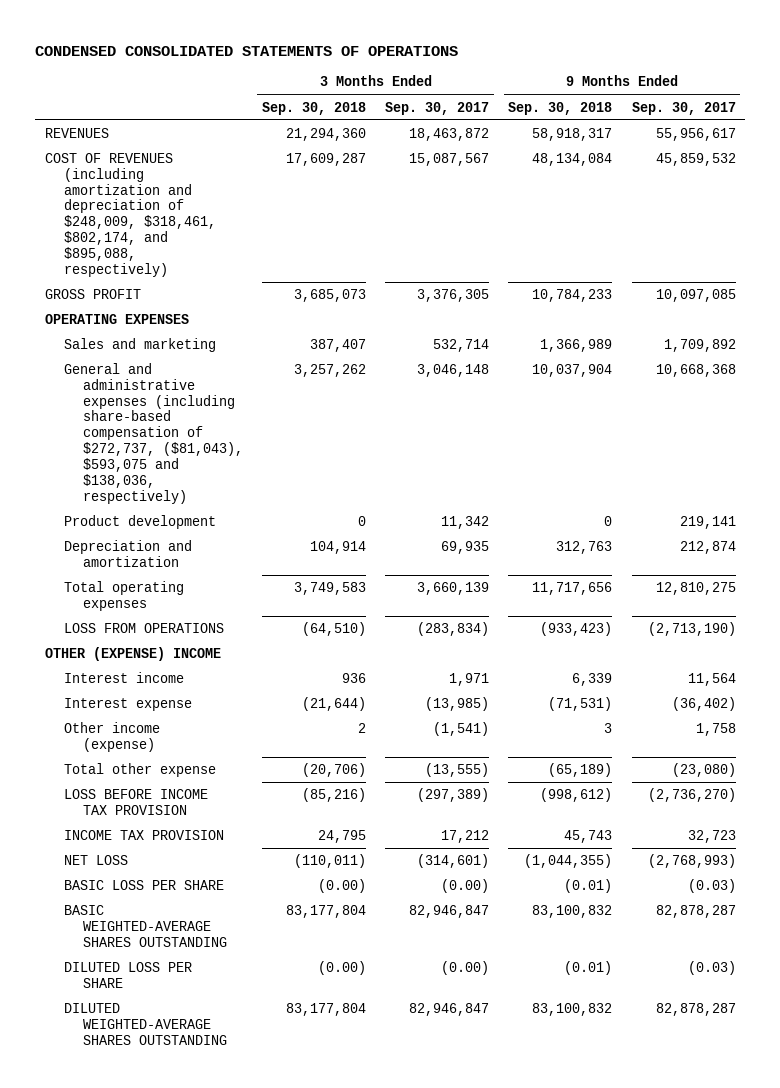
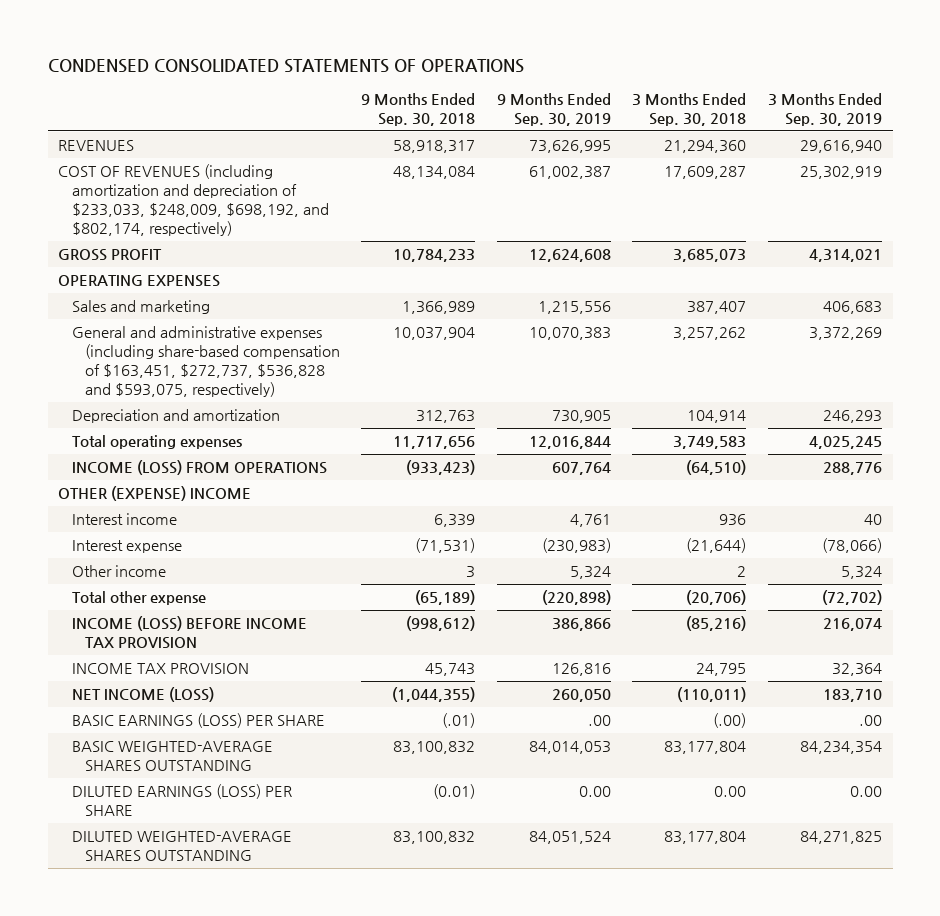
[385,101,490,115] Sep. 30, 2017 -> none
[631,101,736,115] Sep. 30, 2017 -> none
none -> [496,93,611,126] 9 Months Ended Sep. 30, 2019
none -> [767,93,882,126] 3 Months Ended Sep. 30, 2019
[44,152,216,277] COST OF REVENUES (including amortization and depreciation of $248,009, $318,461, $802,174, and $895,088, respectively) -> [58,164,329,236] COST OF REVENUES (including amortization and depreciation of $233,033, $248,009, $698,192, and $802,174, respectively)
[63,514,216,529] Product development -> none
[63,362,243,504] General and administrative expenses (including share-based compensation of $272,737, ($81,043), $593,075 and $138,036, respectively) -> [71,326,340,397] General and administrative expenses (including share-based compensation of $163,451, $272,737, $536,828 and $593,075, respectively)
[63,622,224,633] LOSS FROM OPERATIONS -> [71,460,327,476] INCOME (LOSS) FROM OPERATIONS
[63,721,160,752] Other income (expense) -> [71,565,166,578] Other income
[63,788,208,815] LOSS BEFORE INCOME TAX PROVISION -> [71,616,307,650] INCOME (LOSS) BEFORE INCOME TAX PROVISION
[63,854,128,865] NET LOSS -> [71,687,214,703] NET INCOME (LOSS)
[63,879,224,890] BASIC LOSS PER SHARE -> [71,713,325,729] BASIC EARNINGS (LOSS) PER SHARE
[317,878,366,893] (0.00) -> [713,713,747,729] (.00)
[564,878,613,893] (0.01) -> [442,713,476,729] (.01)
[63,961,192,988] DILUTED LOSS PER SHARE -> [71,784,292,817] DILUTED EARNINGS (LOSS) PER SHARE
[317,960,366,975] (0.00) -> [714,786,747,798] 0.00

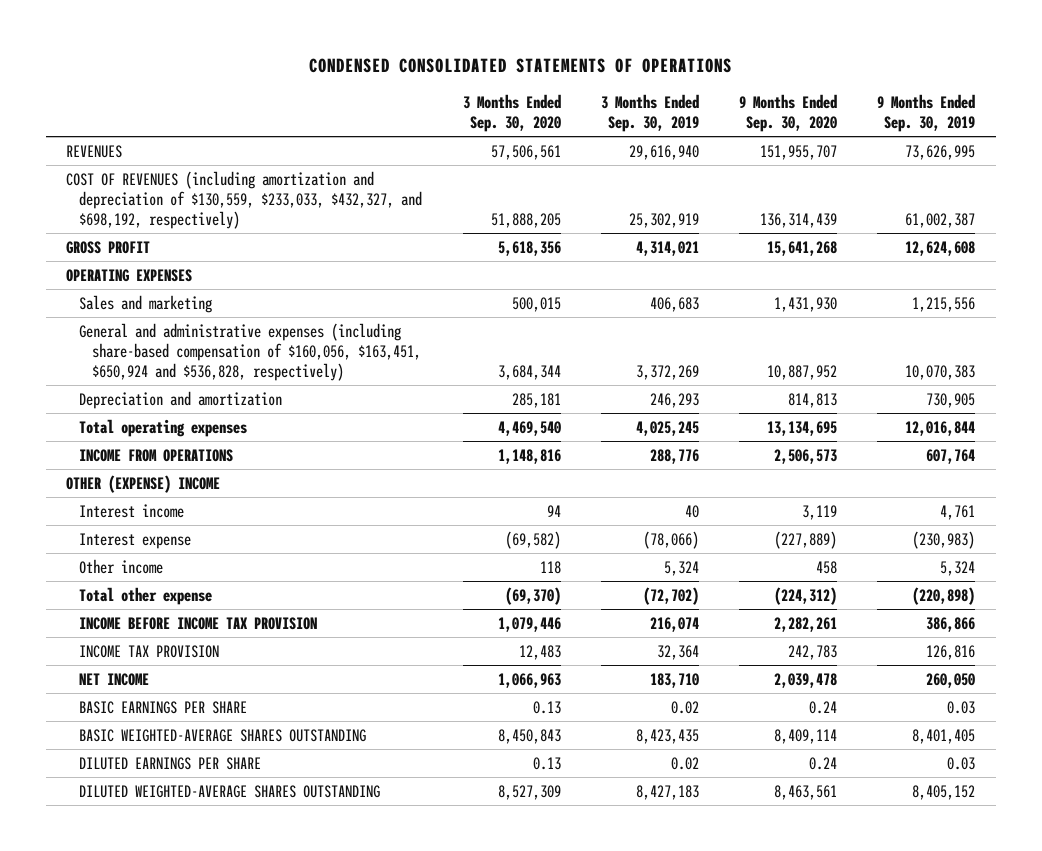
[361,93,476,126] 9 Months Ended Sep. 30, 2018 -> none
[632,93,747,126] 3 Months Ended Sep. 30, 2018 -> none
none -> [462,94,561,132] 3 Months Ended Sep. 30, 2020
none -> [739,94,838,132] 9 Months Ended Sep. 30, 2020
[58,164,329,236] COST OF REVENUES (including amortization and depreciation of $233,033, $248,009, $698,192, and $802,174, respectively) -> [66,170,423,229] COST OF REVENUES (including amortization and depreciation of $130,559, $233,033, $432,327, and $698,192, respectively)
[71,326,340,397] General and administrative expenses (including share-based compensation of $163,451, $272,737, $536,828 and $593,075, respectively) -> [79,322,422,381] General and administrative expenses (including share-based compensation of $160,056, $163,451, $650,924 and $536,828, respectively)
[71,460,327,476] INCOME (LOSS) FROM OPERATIONS -> [79,448,234,462] INCOME FROM OPERATIONS
[71,616,307,650] INCOME (LOSS) BEFORE INCOME TAX PROVISION -> [79,616,318,630] INCOME BEFORE INCOME TAX PROVISION
[71,687,214,703] NET INCOME (LOSS) -> [79,672,150,686] NET INCOME
[71,713,325,729] BASIC EARNINGS (LOSS) PER SHARE -> [79,700,248,714] BASIC EARNINGS PER SHARE
[587,715,611,727] .00 -> [947,700,976,714] 0.03
[858,715,882,727] .00 -> [670,700,699,714] 0.02
[528,741,611,755] 84,014,053 -> [912,728,976,744] 8,401,405
[799,741,882,755] 84,234,354 -> [635,728,699,744] 8,423,435
[71,784,292,817] DILUTED EARNINGS (LOSS) PER SHARE -> [79,756,262,770] DILUTED EARNINGS PER SHARE
[578,786,611,798] 0.00 -> [947,756,976,770] 0.03
[849,786,882,798] 0.00 -> [670,756,699,770] 0.02
[528,831,611,845] 84,051,524 -> [912,784,976,800] 8,405,152
[799,831,882,845] 84,271,825 -> [635,784,699,800] 8,427,183

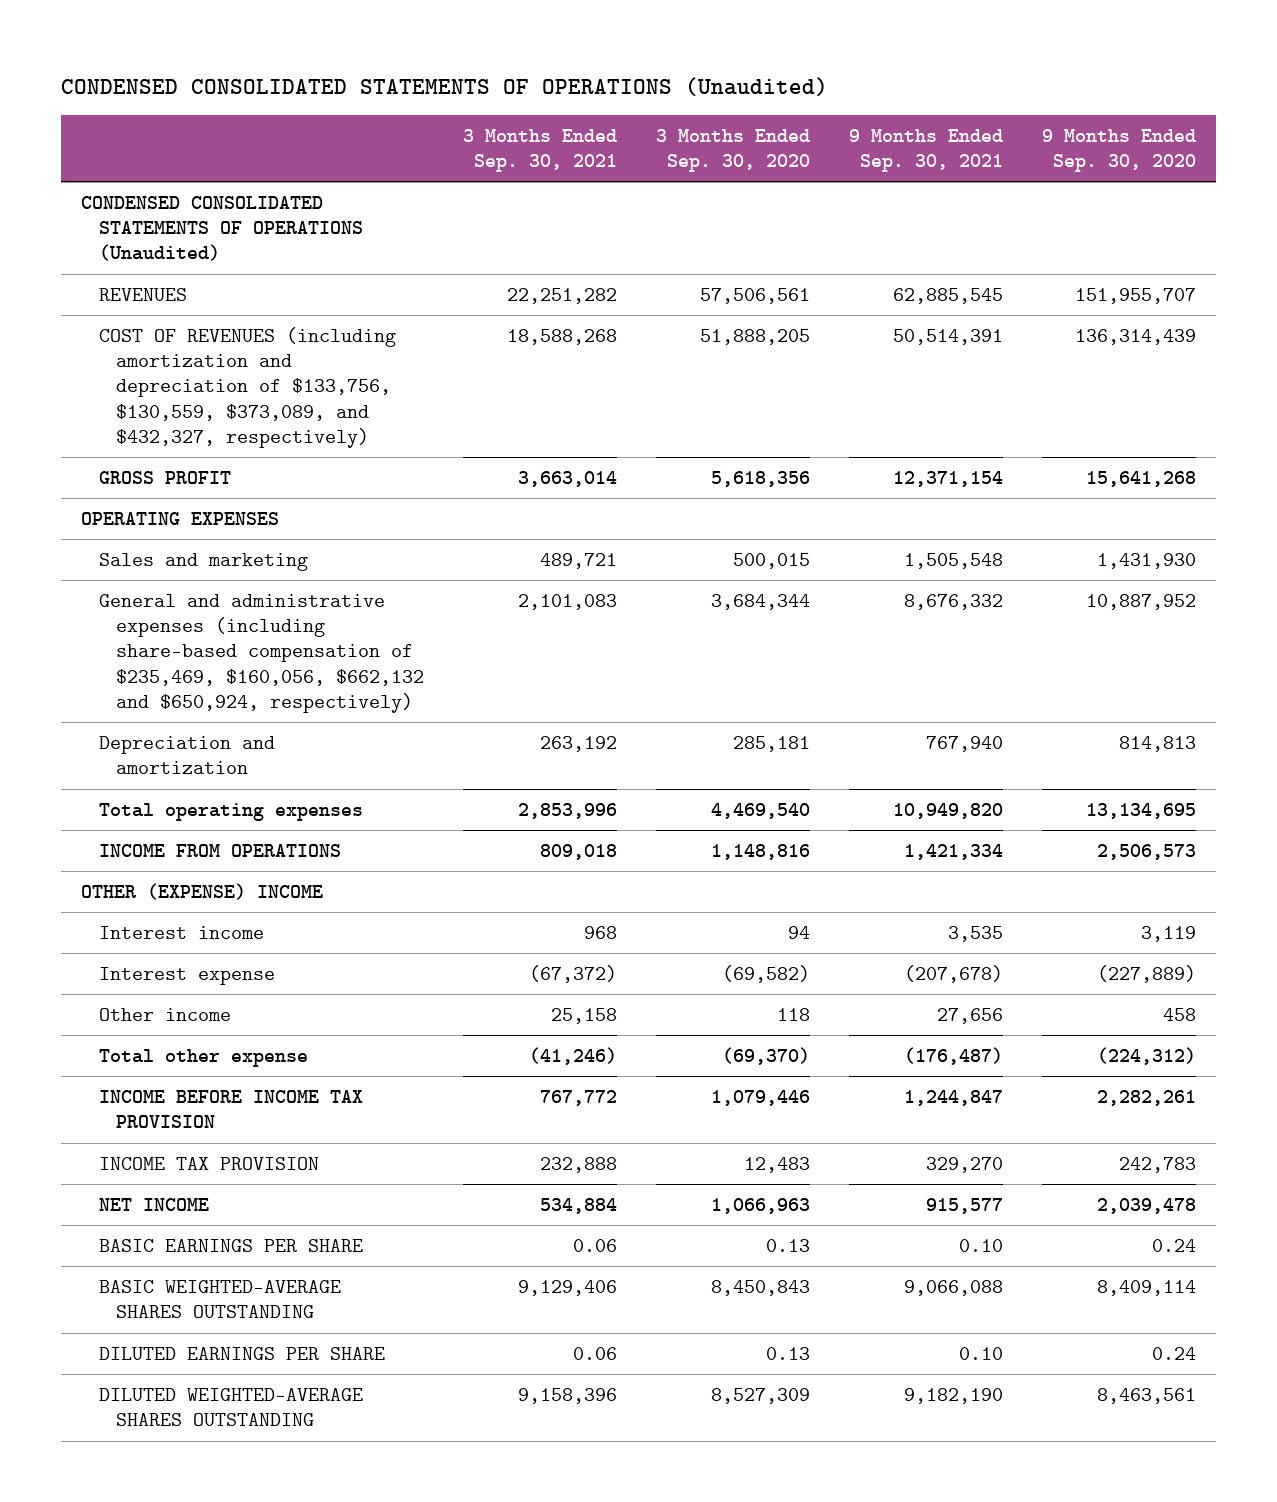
[308,57,732,73] CONDENSED CONSOLIDATED STATEMENTS OF OPERATIONS -> [61,76,829,96] CONDENSED CONSOLIDATED STATEMENTS OF OPERATIONS (Unaudited)
[600,94,699,132] 3 Months Ended Sep. 30, 2019 -> none
[877,94,976,132] 9 Months Ended Sep. 30, 2019 -> none
none -> [463,128,618,172] 3 Months Ended Sep. 30, 2021
none -> [849,128,1004,172] 9 Months Ended Sep. 30, 2021
none -> [80,196,363,262] CONDENSED CONSOLIDATED STATEMENTS OF OPERATIONS (Unaudited)
[66,170,423,229] COST OF REVENUES (including amortization and depreciation of $130,559, $233,033, $432,327, and $698,192, respectively) -> [98,327,396,448] COST OF REVENUES (including amortization and depreciation of $133,756, $130,559, $373,089, and $432,327, respectively)
[79,322,422,381] General and administrative expenses (including share-based compensation of $160,056, $163,451, $650,924 and $536,828, respectively) -> [98,594,425,713] General and administrative expenses (including share-based compensation of $235,469, $160,056, $662,132 and $650,924, respectively)

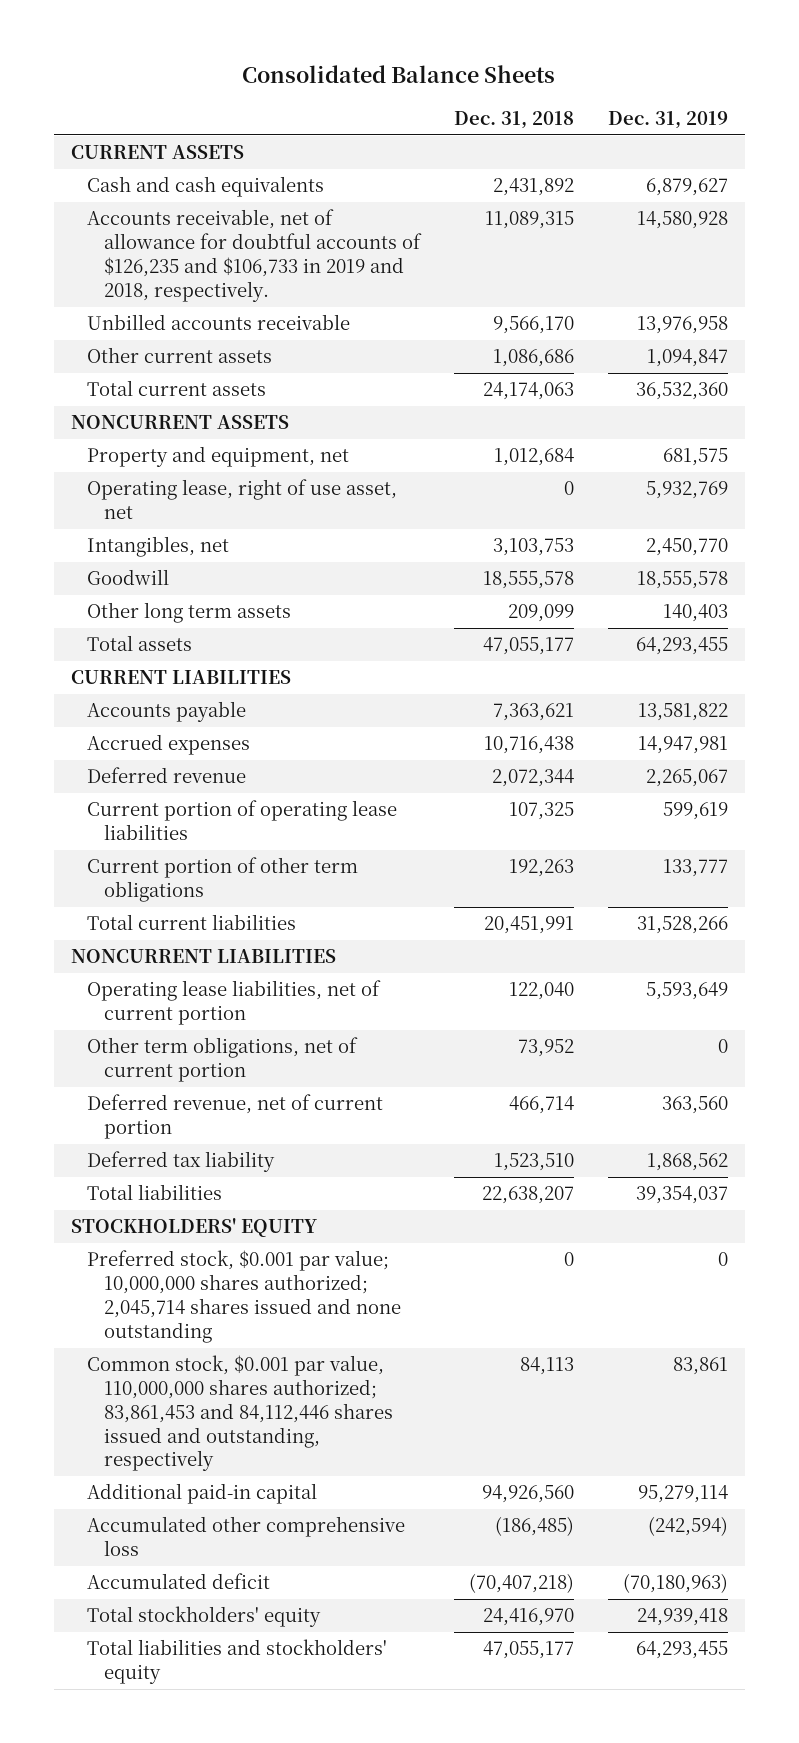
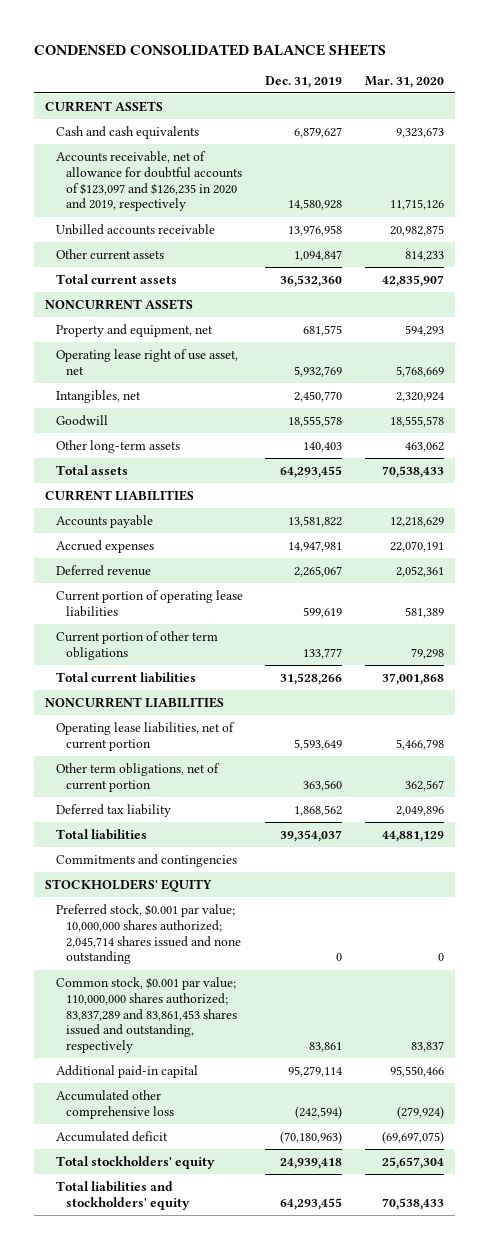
[242,64,556,83] Consolidated Balance Sheets -> [33,43,386,56] CONDENSED CONSOLIDATED BALANCE SHEETS
[453,110,574,129] Dec. 31, 2018 -> none
none -> [364,75,444,88] Mar. 31, 2020
[87,209,423,302] Accounts receivable, net of allowance for doubtful accounts of $126,235 and $106,733 in 2019 and 2018, respectively. -> [55,150,243,212] Accounts receivable, net of allowance for doubtful accounts of $123,097 and $126,235 in 2020 and 2019, respectively
[87,479,398,520] Operating lease, right of use asset, net -> [55,348,238,375] Operating lease right of use asset, net
[87,602,292,624] Other long term assets -> [55,439,180,453] Other long-term assets
[87,1094,384,1140] Deferred revenue, net of current portion -> none
[717,1039,728,1054] 0 -> [303,779,343,791] 363,560
none -> [55,853,237,867] Commitments and contingencies
[87,1355,394,1472] Common stock, $0.001 par value, 110,000,000 shares authorized; 83,861,453 and 84,112,446 shares issued and outstanding, respectively -> [55,976,238,1054] Common stock, $0.001 par value; 110,000,000 shares authorized; 83,837,289 and 83,861,453 shares issued and outstanding, respectively

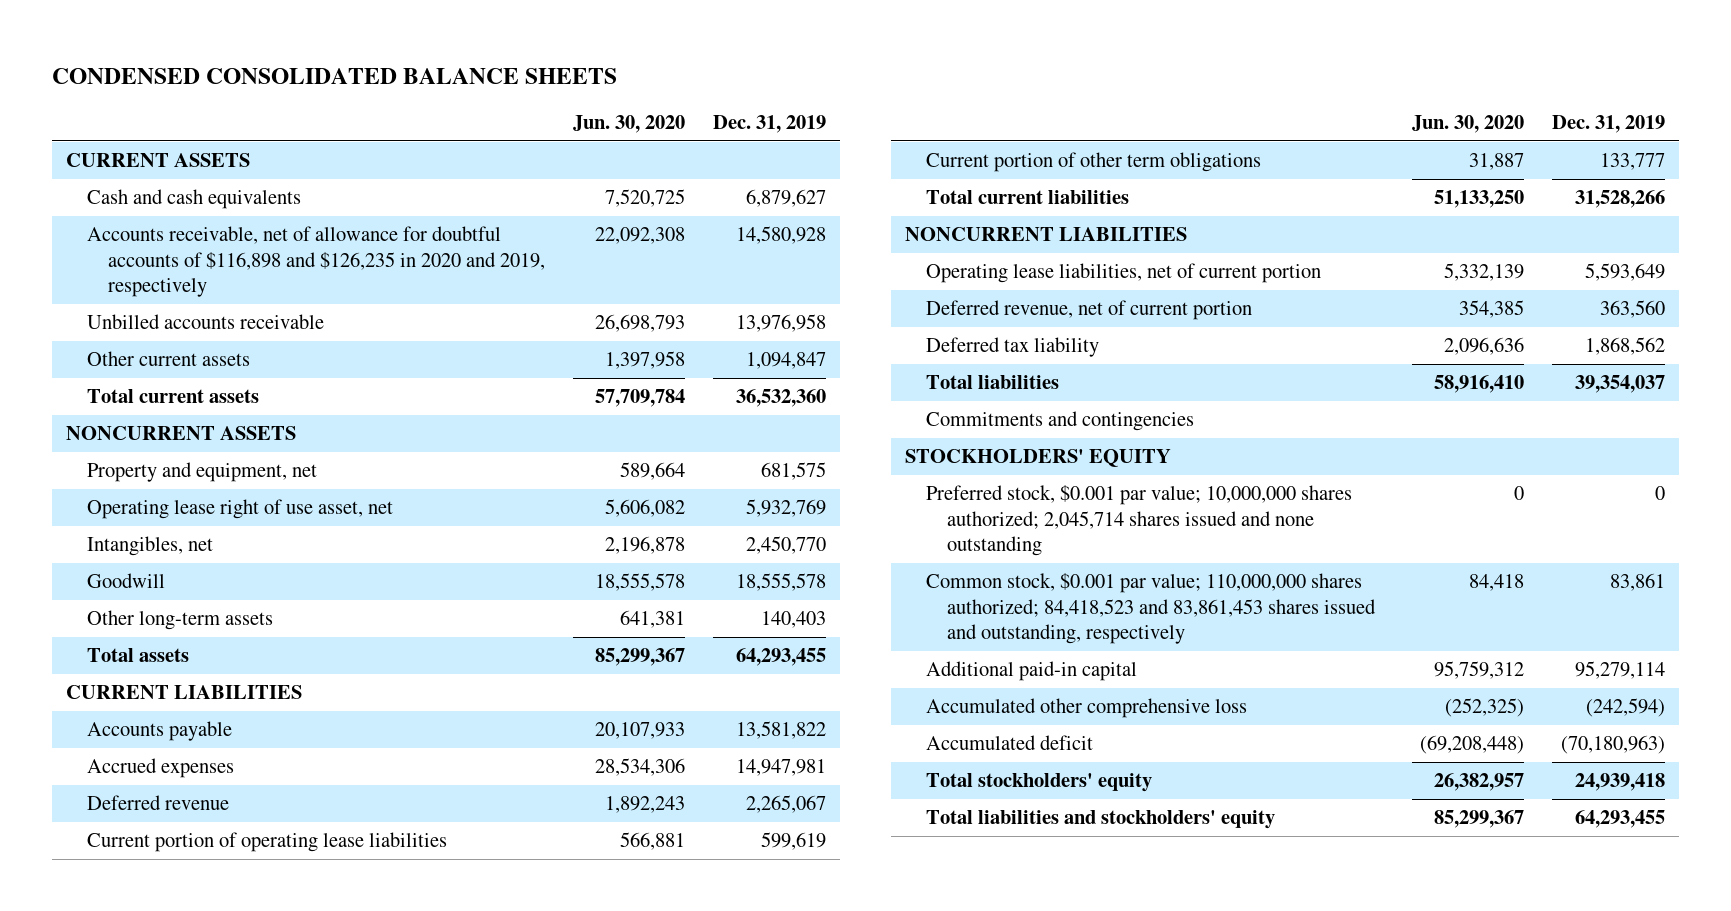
[364,75,444,88] Mar. 31, 2020 -> none
none -> [572,115,685,134] Jun. 30, 2020
[55,150,243,212] Accounts receivable, net of allowance for doubtful accounts of $123,097 and $126,235 in 2020 and 2019, respectively -> [86,226,545,298] Accounts receivable, net of allowance for doubtful accounts of $116,898 and $126,235 in 2020 and 2019, respectively
[55,762,220,792] Other term obligations, net of current portion -> [925,300,1252,321] Deferred revenue, net of current portion
[55,976,238,1054] Common stock, $0.001 par value; 110,000,000 shares authorized; 83,837,289 and 83,861,453 shares issued and outstanding, respectively -> [925,573,1376,645] Common stock, $0.001 par value; 110,000,000 shares authorized; 84,418,523 and 83,861,453 shares issued and outstanding, respectively

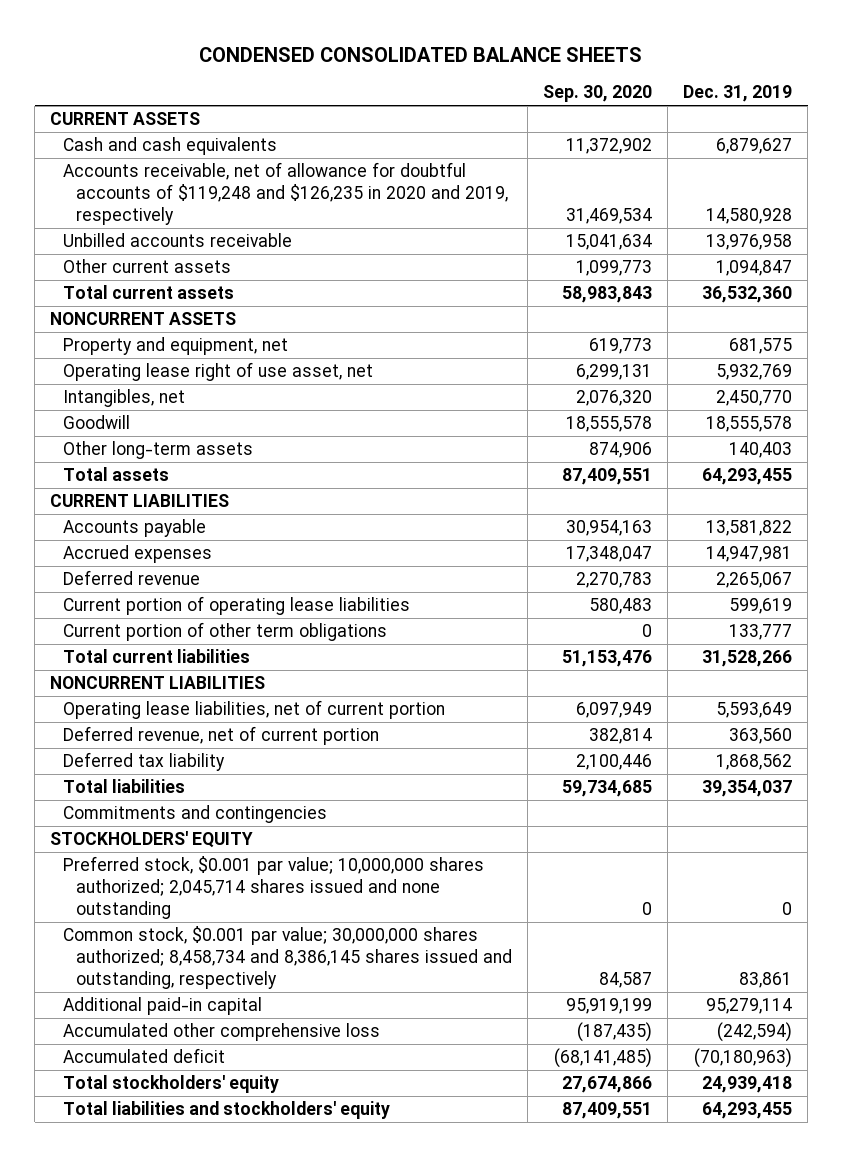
[572,115,685,134] Jun. 30, 2020 -> none
none -> [542,85,652,103] Sep. 30, 2020
[86,226,545,298] Accounts receivable, net of allowance for doubtful accounts of $116,898 and $126,235 in 2020 and 2019, respectively -> [63,162,508,226] Accounts receivable, net of allowance for doubtful accounts of $119,248 and $126,235 in 2020 and 2019, respectively
[925,573,1376,645] Common stock, $0.001 par value; 110,000,000 shares authorized; 84,418,523 and 83,861,453 shares issued and outstanding, respectively -> [63,926,512,990] Common stock, $0.001 par value; 30,000,000 shares authorized; 8,458,734 and 8,386,145 shares issued and outstanding, respectively

